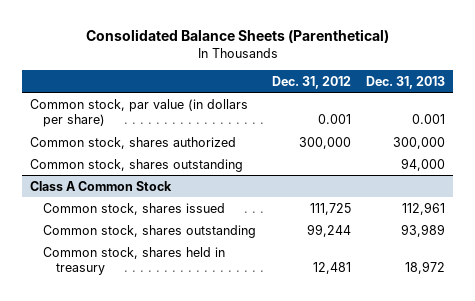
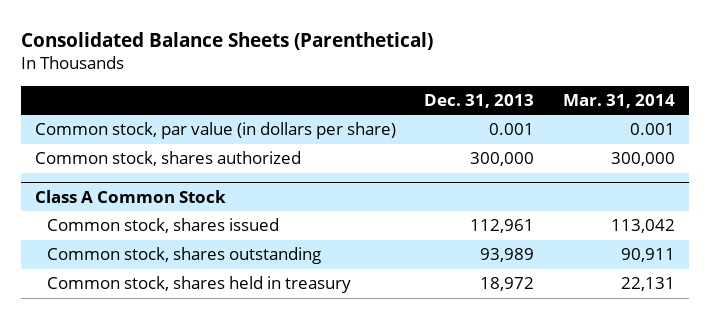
[271,75,351,89] Dec. 31, 2012 -> none
none -> [562,93,675,108] Mar. 31, 2014
[30,158,244,172] Common stock, shares outstanding -> none

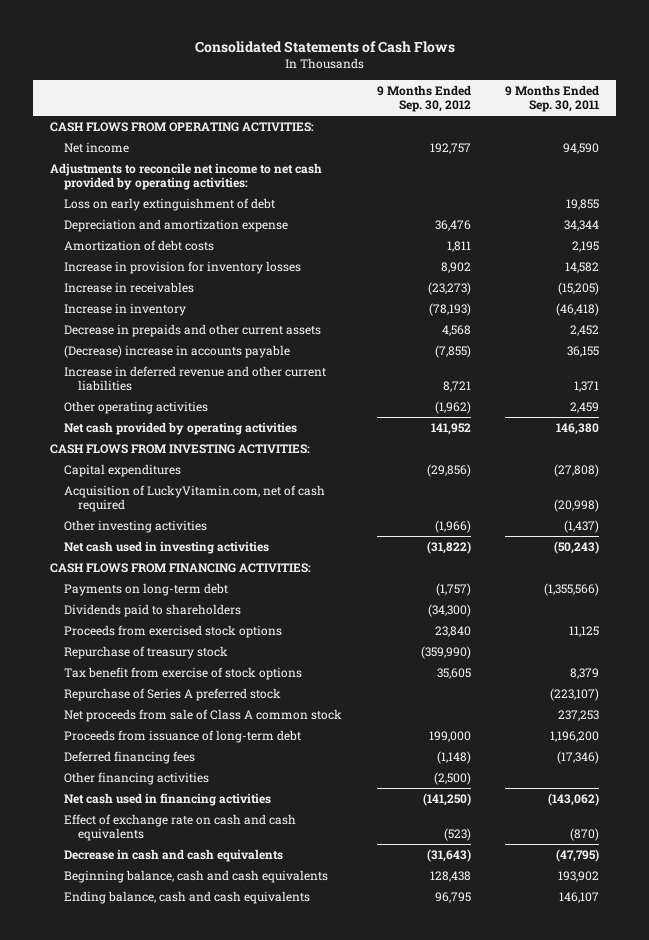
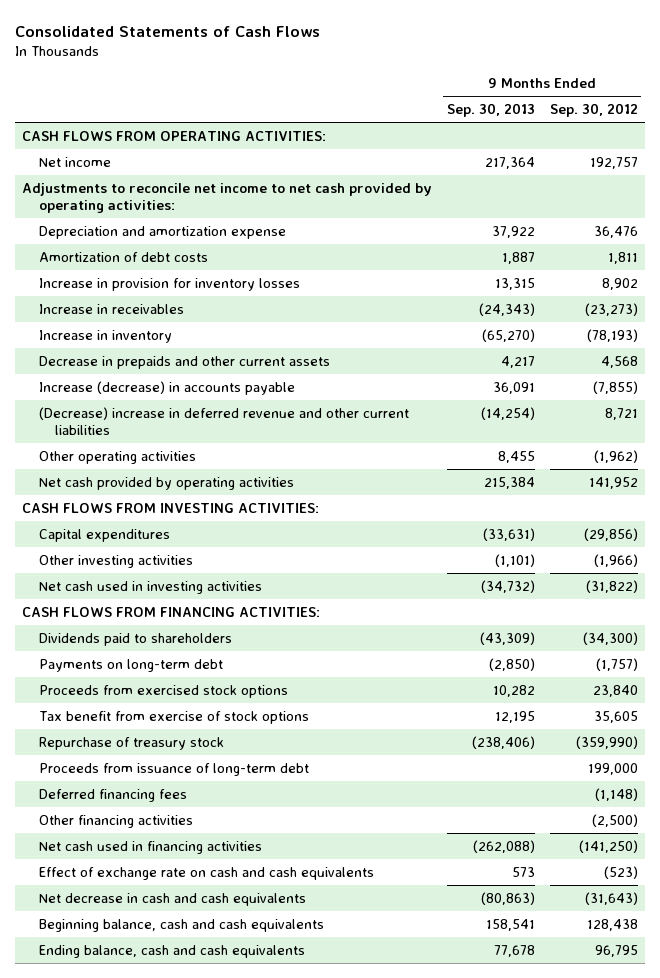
[505,84,600,113] 9 Months Ended Sep. 30, 2011 -> none
none -> [446,103,535,118] Sep. 30, 2013
[64,197,276,211] Loss on early extinguishment of debt -> none
[64,344,291,358] (Decrease) increase in accounts payable -> [38,380,295,395] Increase (decrease) in accounts payable
[64,365,327,392] Increase in deferred revenue and other current liabilities -> [38,406,409,436] (Decrease) increase in deferred revenue and other current liabilities
[64,484,326,513] Acquisition of LuckyVitamin.com, net of cash required -> none
[64,582,229,596] Payments on long-term debt -> [38,658,223,672] Payments on long-term debt
[64,687,282,701] Repurchase of Series A preferred stock -> none
[64,708,343,722] Net proceeds from sale of Class A common stock -> none
[64,645,229,659] Repurchase of treasury stock -> [38,736,224,750] Repurchase of treasury stock
[64,848,284,862] Decrease in cash and cash equivalents -> [38,892,306,906] Net decrease in cash and cash equivalents

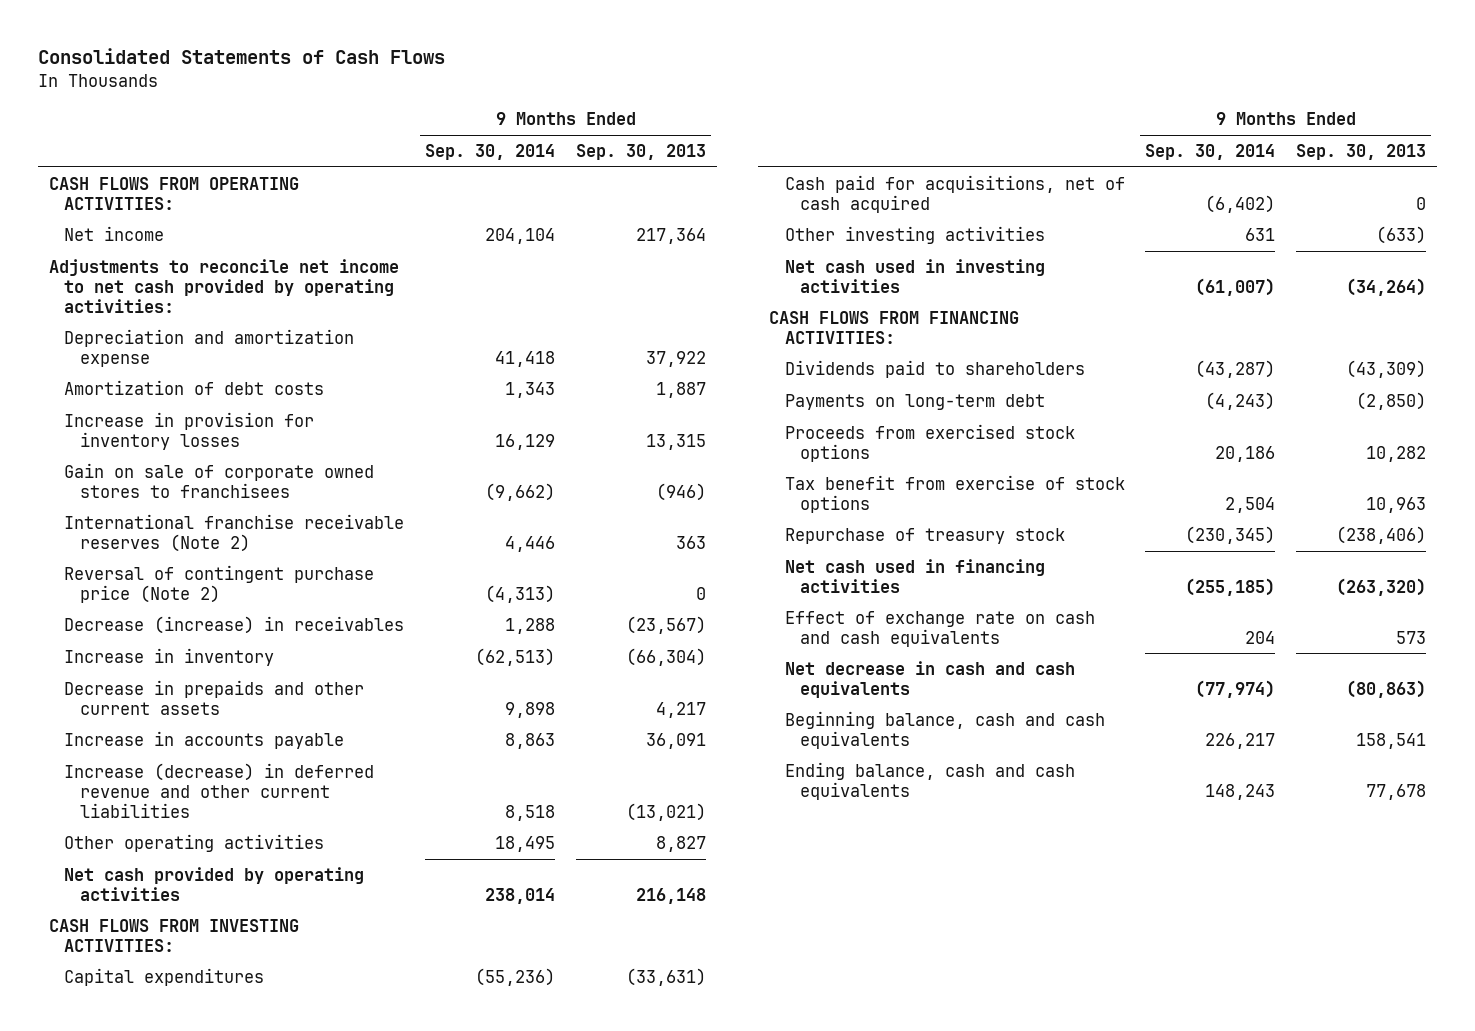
[549,103,638,118] Sep. 30, 2012 -> none
none -> [425,144,556,161] Sep. 30, 2014
none -> [64,462,375,498] Gain on sale of corporate owned stores to franchisees
none -> [64,513,405,552] International franchise receivable reserves (Note 2)
none -> [64,564,375,603] Reversal of contingent purchase price (Note 2)
[38,303,184,314] Increase in receivables -> [64,615,405,634] Decrease (increase) in receivables
[478,302,535,316] (24,343) -> [626,615,707,634] (23,567)
[481,328,535,342] (65,270) -> [626,647,707,666] (66,304)
[38,380,295,395] Increase (decrease) in accounts payable -> [64,730,345,749] Increase in accounts payable
[38,406,409,436] (Decrease) increase in deferred revenue and other current liabilities -> [64,762,375,818] Increase (decrease) in deferred revenue and other current liabilities
[480,406,535,420] (14,254) -> [626,802,707,821] (13,021)
[497,450,535,463] 8,455 -> [656,835,707,852] 8,827
[483,476,535,489] 215,384 -> [636,887,707,904] 216,148
none -> [784,174,1125,213] Cash paid for acquisitions, net of cash acquired
[494,553,535,567] (1,101) -> [1376,225,1427,244] (633)
[480,579,535,593] (34,732) -> [1346,277,1427,296] (34,264)
[494,710,535,723] 12,195 -> [1366,496,1427,513] 10,963
[38,762,309,776] Proceeds from issuance of long-term debt -> none
[38,788,187,802] Deferred financing fees -> none
[38,814,193,828] Other financing activities -> none
[472,839,535,853] (262,088) -> [1336,577,1427,596] (263,320)

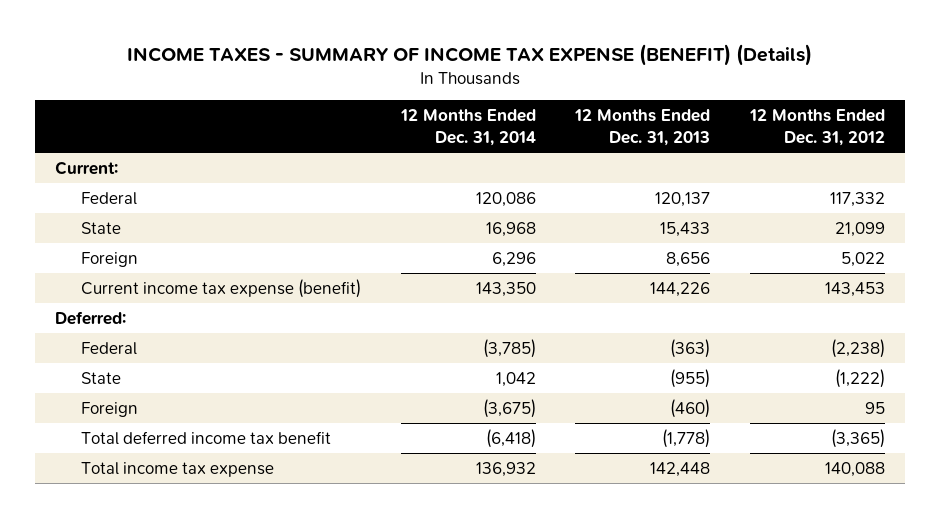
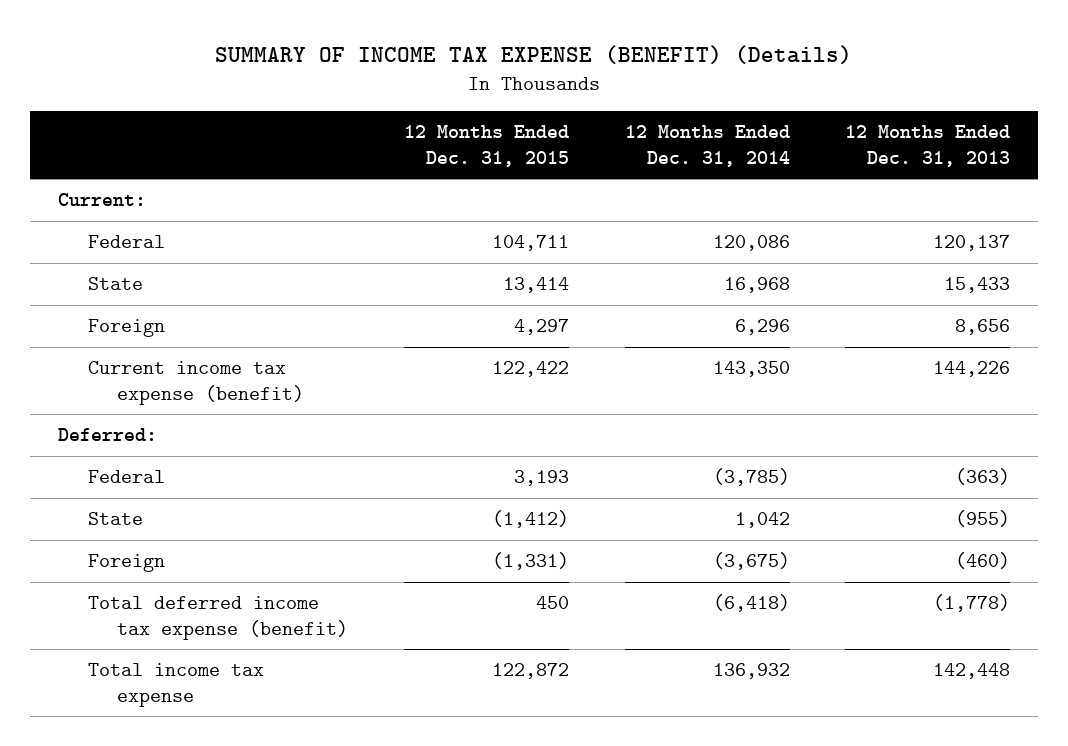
[126,44,812,67] INCOME TAXES - SUMMARY OF INCOME TAX EXPENSE (BENEFIT) (Details) -> [215,45,853,65] SUMMARY OF INCOME TAX EXPENSE (BENEFIT) (Details)
[748,109,885,146] 12 Months Ended Dec. 31, 2012 -> none
none -> [403,125,569,167] 12 Months Ended Dec. 31, 2015
[81,430,332,445] Total deferred income tax benefit -> [87,596,349,640] Total deferred income tax expense (benefit)

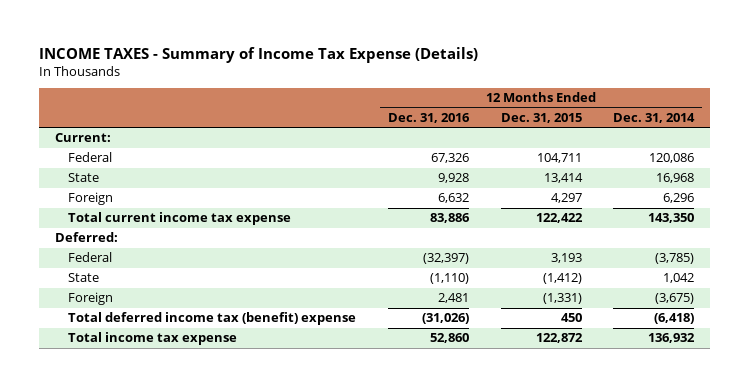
[215,45,853,65] SUMMARY OF INCOME TAX EXPENSE (BENEFIT) (Details) -> [39,46,479,63] INCOME TAXES - Summary of Income Tax Expense (Details)
[845,125,1011,167] 12 Months Ended Dec. 31, 2013 -> none
none -> [388,112,471,123] Dec. 31, 2016
[87,361,305,405] Current income tax expense (benefit) -> [68,212,292,226] Total current income tax expense
[87,596,349,640] Total deferred income tax expense (benefit) -> [68,312,357,326] Total deferred income tax (benefit) expense

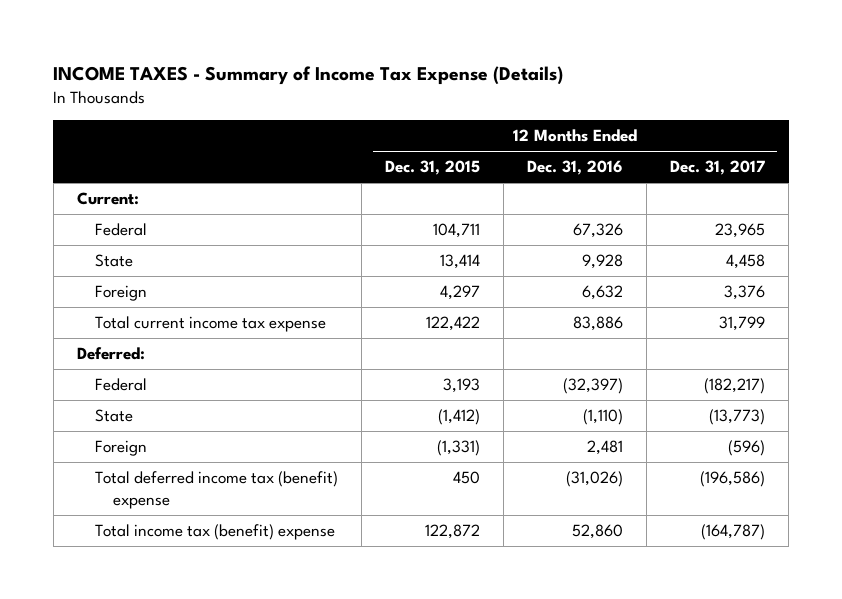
[613,112,696,123] Dec. 31, 2014 -> none
none -> [670,160,766,176] Dec. 31, 2017
[68,332,238,346] Total income tax expense -> [94,524,335,541] Total income tax (benefit) expense

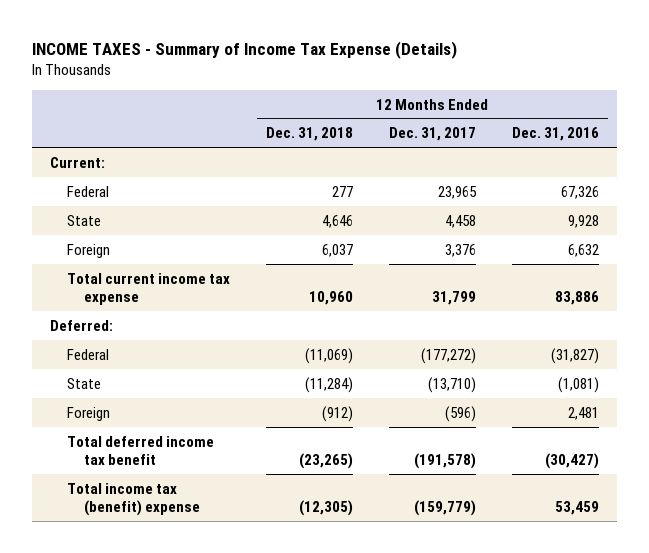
[385,160,481,176] Dec. 31, 2015 -> none
none -> [265,127,353,142] Dec. 31, 2018
[563,378,624,395] (32,397) -> [550,347,599,364] (31,827)
[704,378,766,395] (182,217) -> [420,347,476,364] (177,272)
[583,409,624,426] (1,110) -> [557,376,599,393] (1,081)
[709,409,766,426] (13,773) -> [427,376,476,393] (13,710)
[94,471,338,509] Total deferred income tax (benefit) expense -> [67,435,215,465] Total deferred income tax benefit
[566,471,624,488] (31,026) -> [544,452,599,469] (30,427)
[700,471,766,488] (196,586) -> [413,452,476,469] (191,578)
[572,524,624,540] 52,860 -> [554,500,599,515] 53,459
[701,524,766,541] (164,787) -> [413,499,476,516] (159,779)

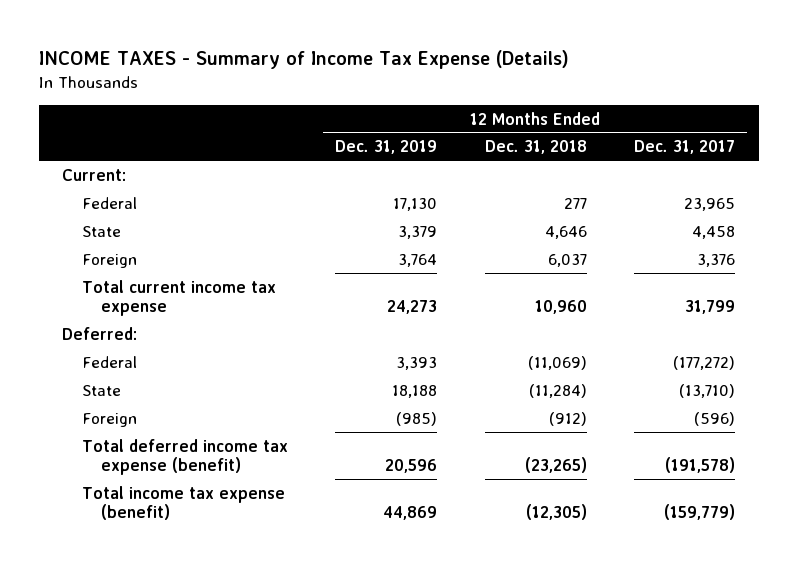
[511,127,599,142] Dec. 31, 2016 -> none
none -> [335,140,438,155] Dec. 31, 2019
[67,435,215,465] Total deferred income tax benefit -> [81,438,288,476] Total deferred income tax expense (benefit)
[67,482,200,516] Total income tax (benefit) expense -> [81,485,285,521] Total income tax expense (benefit)

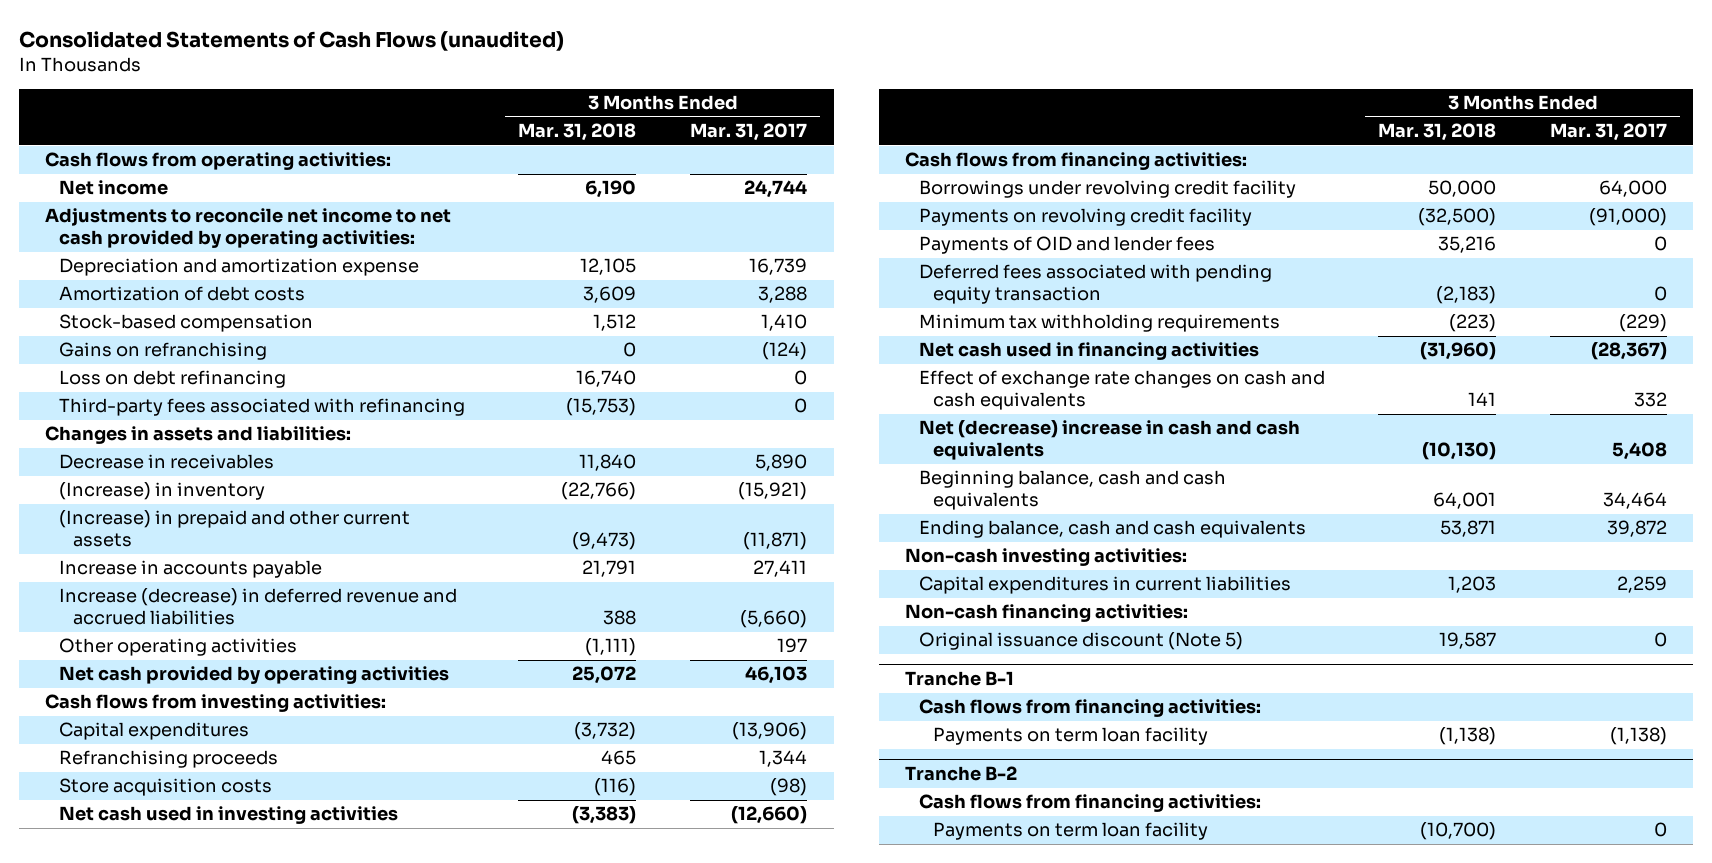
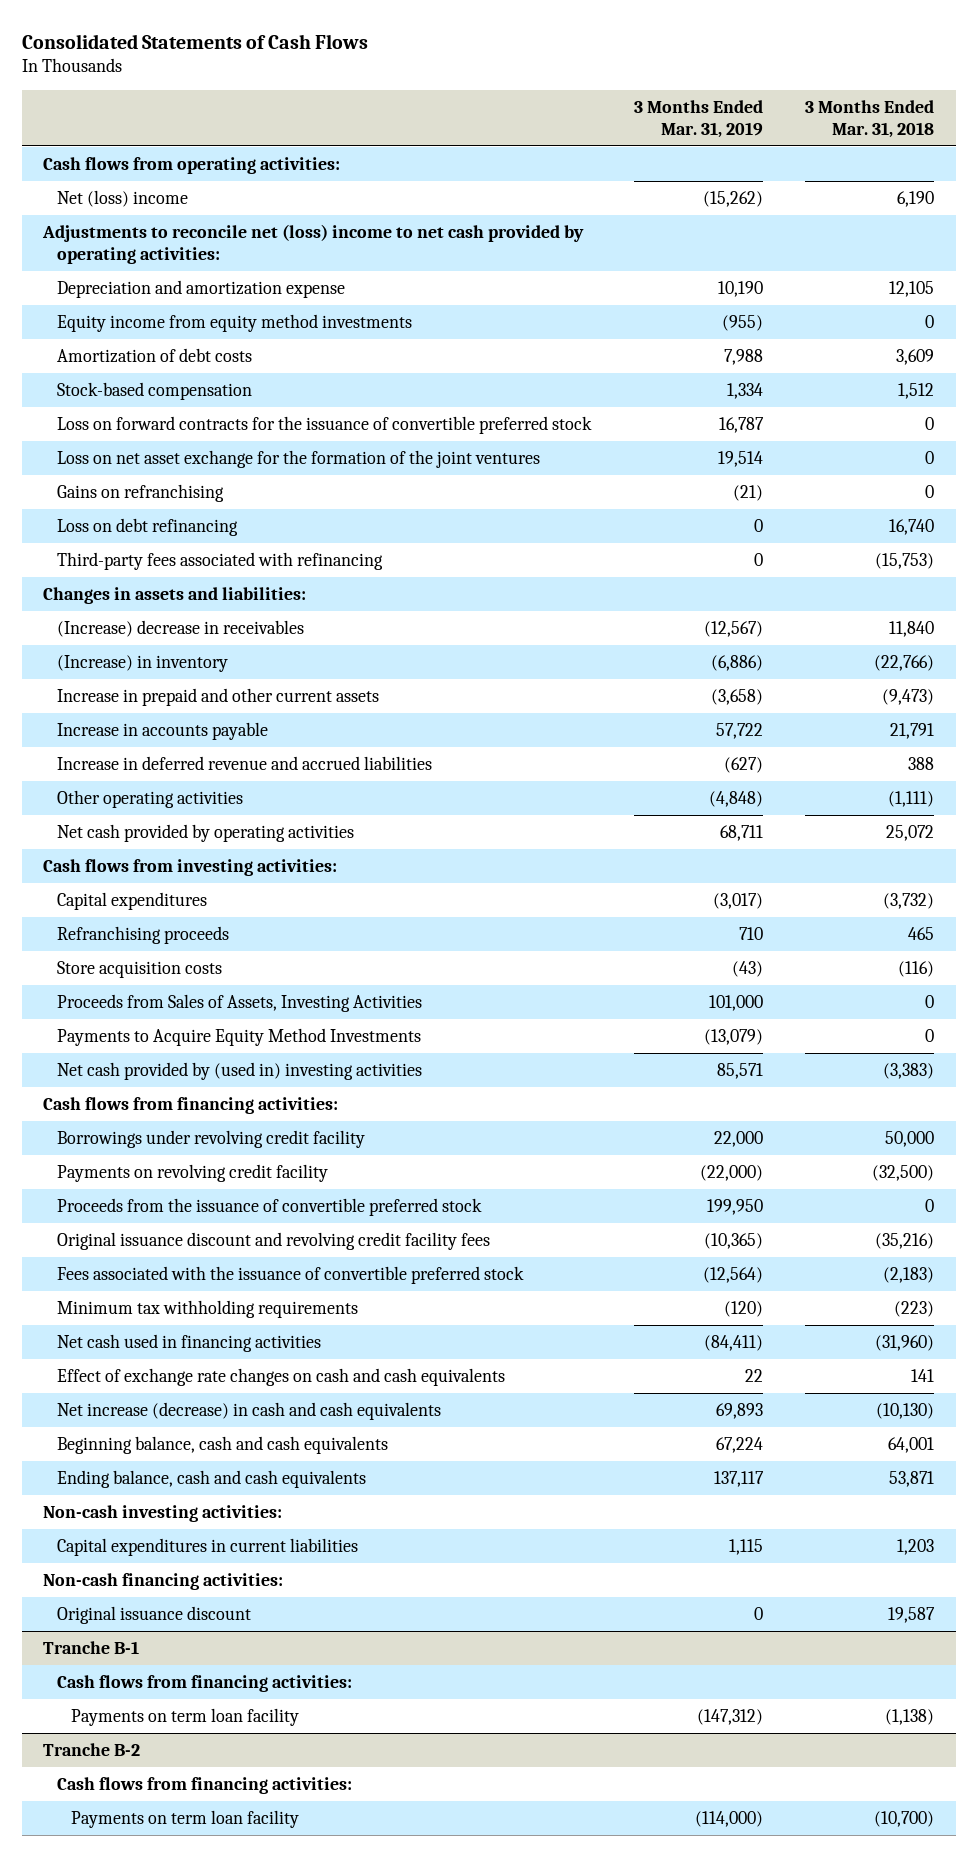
[18,30,564,51] Consolidated Statements of Cash Flows (unaudited) -> [21,33,368,49] Consolidated Statements of Cash Flows
[689,123,807,142] Mar. 31, 2017 -> none
none -> [633,99,763,138] 3 Months Ended Mar. 31, 2019
[59,180,169,196] Net income -> [56,189,188,207] Net (loss) income
[45,208,452,249] Adjustments to reconcile net income to net cash provided by operating activities: -> [41,223,584,264] Adjustments to reconcile net (loss) income to net cash provided by operating activities:
none -> [56,313,412,332] Equity income from equity method investments
none -> [56,415,592,434] Loss on forward contracts for the issuance of convertible preferred stock
none -> [56,449,540,468] Loss on net asset exchange for the formation of the joint ventures
[59,454,275,470] Decrease in receivables -> [56,619,304,637] (Increase) decrease in receivables
[59,510,411,548] (Increase) in prepaid and other current assets -> [56,687,379,706] Increase in prepaid and other current assets
[59,588,458,626] Increase (decrease) in deferred revenue and accrued liabilities -> [56,755,432,770] Increase in deferred revenue and accrued liabilities
none -> [56,993,422,1012] Proceeds from Sales of Assets, Investing Activities
none -> [56,1027,421,1046] Payments to Acquire Equity Method Investments
[59,806,399,825] Net cash used in investing activities -> [56,1061,422,1080] Net cash provided by (used in) investing activities
[919,236,1216,255] Payments of OID and lender fees -> none
none -> [56,1197,482,1216] Proceeds from the issuance of convertible preferred stock
none -> [56,1231,490,1250] Original issuance discount and revolving credit facility fees
[919,264,1273,305] Deferred fees associated with pending equity transaction -> [56,1265,524,1284] Fees associated with the issuance of convertible preferred stock
[919,420,1301,461] Net (decrease) increase in cash and cash equivalents -> [56,1401,441,1420] Net increase (decrease) in cash and cash equivalents
[919,632,1244,651] Original issuance discount (Note 5) -> [56,1605,251,1624] Original issuance discount

